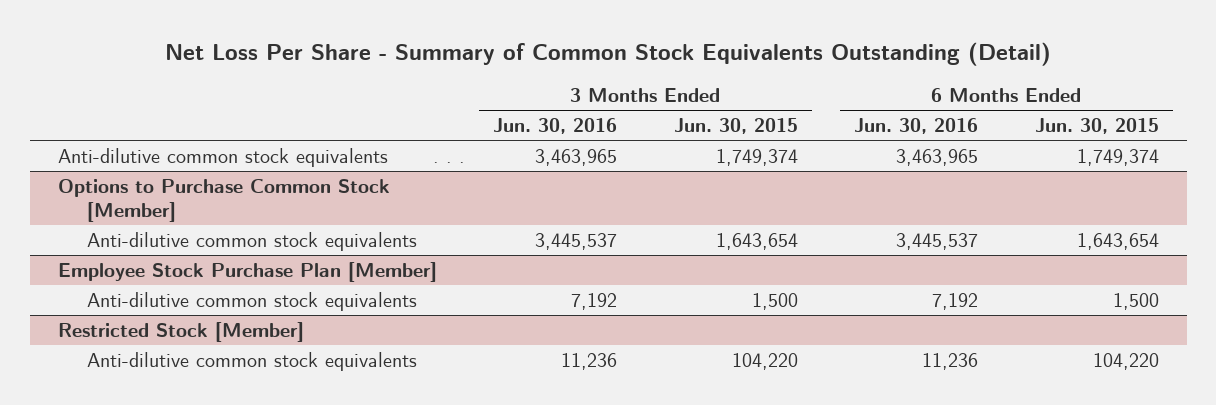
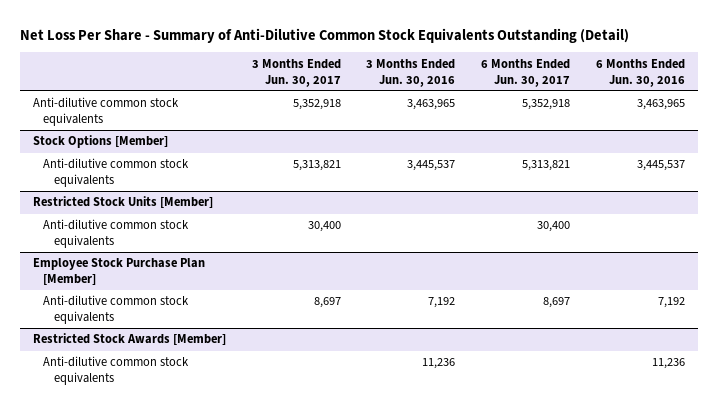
[165,42,1052,67] Net Loss Per Share - Summary of Common Stock Equivalents Outstanding (Detail) -> [19,27,629,43] Net Loss Per Share - Summary of Anti-Dilutive Common Stock Equivalents Outstanding (Detail)
[673,118,798,135] Jun. 30, 2015 -> none
[1034,118,1159,135] Jun. 30, 2015 -> none
none -> [251,58,341,87] 3 Months Ended Jun. 30, 2017
none -> [481,58,571,87] 6 Months Ended Jun. 30, 2017
[57,178,390,223] Options to Purchase Common Stock [Member] -> [32,135,168,149] Stock Options [Member]
none -> [32,196,213,209] Restricted Stock Units [Member]
none -> [43,219,190,249] Anti-dilutive common stock equivalents
[57,321,304,342] Restricted Stock [Member] -> [32,333,226,346] Restricted Stock Awards [Member]

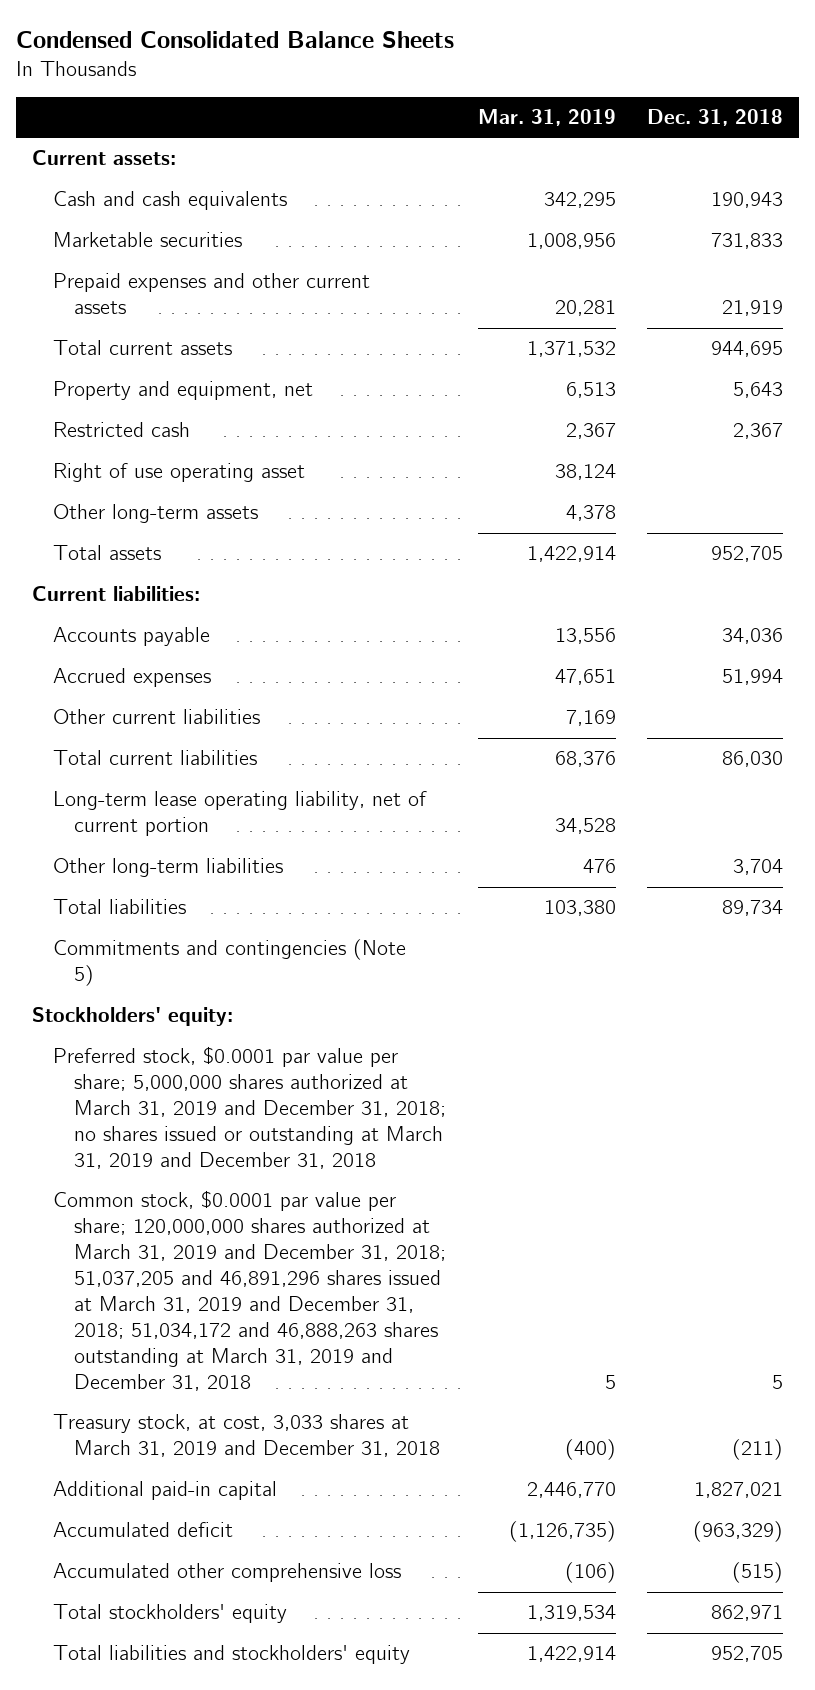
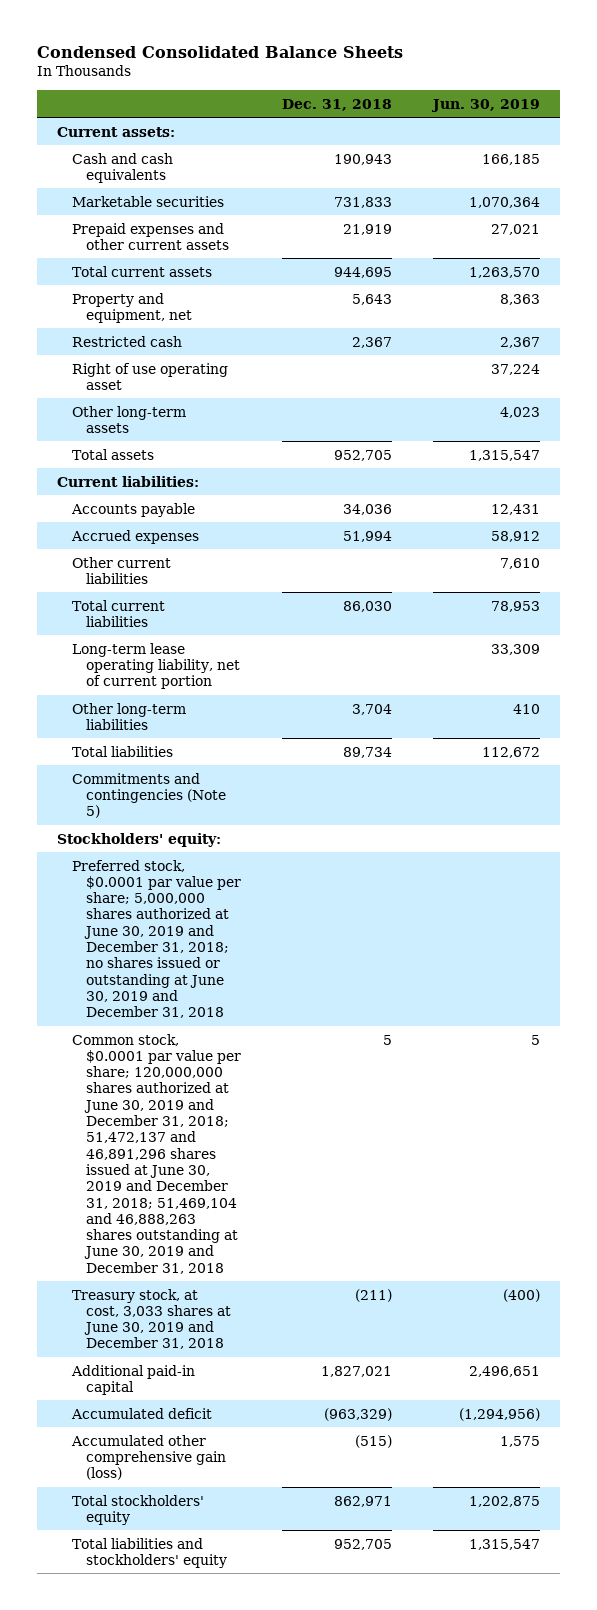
[477,109,616,127] Mar. 31, 2019 -> none
none -> [430,98,540,112] Jun. 30, 2019
[53,1046,447,1170] Preferred stock, $0.0001 par value per share; 5,000,000 shares authorized at March 31, 2019 and December 31, 2018; no shares issued or outstanding at March 31, 2019 and December 31, 2018 -> [71,859,241,1019] Preferred stock, $0.0001 par value per share; 5,000,000 shares authorized at June 30, 2019 and December 31, 2018; no shares issued or outstanding at June 30, 2019 and December 31, 2018
[53,1190,447,1391] Common stock, $0.0001 par value per share; 120,000,000 shares authorized at March 31, 2019 and December 31, 2018; 51,037,205 and 46,891,296 shares issued at March 31, 2019 and December 31, 2018; 51,034,172 and 46,888,263 shares outstanding at March 31, 2019 and December 31, 2018 -> [71,1033,241,1274] Common stock, $0.0001 par value per share; 120,000,000 shares authorized at June 30, 2019 and December 31, 2018; 51,472,137 and 46,891,296 shares issued at June 30, 2019 and December 31, 2018; 51,469,104 and 46,888,263 shares outstanding at June 30, 2019 and December 31, 2018
[53,1414,441,1458] Treasury stock, at cost, 3,033 shares at March 31, 2019 and December 31, 2018 -> [71,1288,231,1350] Treasury stock, at cost, 3,033 shares at June 30, 2019 and December 31, 2018
[53,1563,402,1583] Accumulated other comprehensive loss -> [70,1434,226,1481] Accumulated other comprehensive gain (loss)

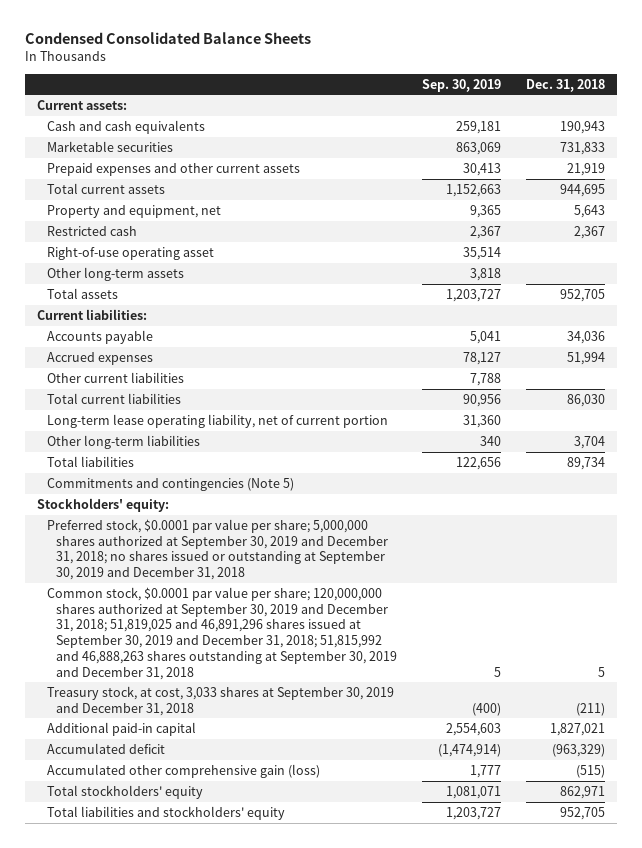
[430,98,540,112] Jun. 30, 2019 -> none
none -> [421,78,501,92] Sep. 30, 2019
[71,362,228,390] Right of use operating asset -> [46,246,214,260] Right-of-use operating asset
[71,859,241,1019] Preferred stock, $0.0001 par value per share; 5,000,000 shares authorized at June 30, 2019 and December 31, 2018; no shares issued or outstanding at June 30, 2019 and December 31, 2018 -> [46,518,388,581] Preferred stock, $0.0001 par value per share; 5,000,000 shares authorized at September 30, 2019 and December 31, 2018; no shares issued or outstanding at September 30, 2019 and December 31, 2018
[71,1033,241,1274] Common stock, $0.0001 par value per share; 120,000,000 shares authorized at June 30, 2019 and December 31, 2018; 51,472,137 and 46,891,296 shares issued at June 30, 2019 and December 31, 2018; 51,469,104 and 46,888,263 shares outstanding at June 30, 2019 and December 31, 2018 -> [46,586,397,680] Common stock, $0.0001 par value per share; 120,000,000 shares authorized at September 30, 2019 and December 31, 2018; 51,819,025 and 46,891,296 shares issued at September 30, 2019 and December 31, 2018; 51,815,992 and 46,888,263 shares outstanding at September 30, 2019 and December 31, 2018
[71,1288,231,1350] Treasury stock, at cost, 3,033 shares at June 30, 2019 and December 31, 2018 -> [46,685,394,716] Treasury stock, at cost, 3,033 shares at September 30, 2019 and December 31, 2018

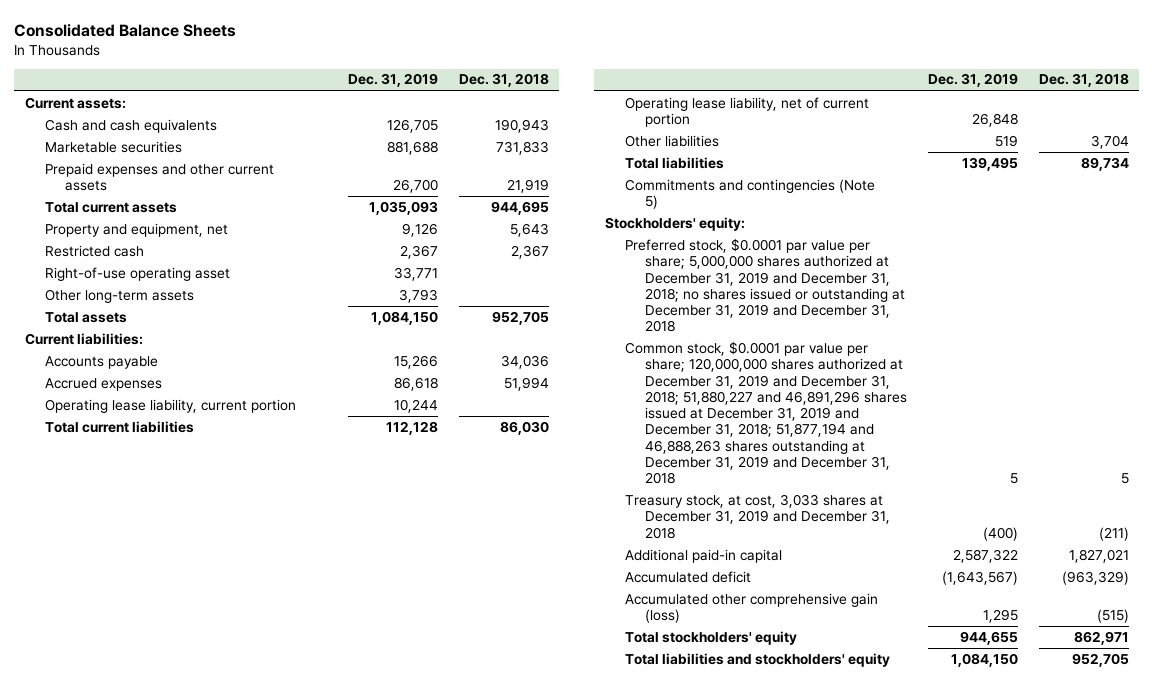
[24,32,311,45] Condensed Consolidated Balance Sheets -> [14,23,237,37] Consolidated Balance Sheets
[421,78,501,92] Sep. 30, 2019 -> none
none -> [347,73,438,88] Dec. 31, 2019
[46,371,184,383] Other current liabilities -> none
none -> [44,398,296,413] Operating lease liability, current portion
[46,413,388,428] Long-term lease operating liability, net of current portion -> [624,96,869,128] Operating lease liability, net of current portion
[46,434,200,449] Other long-term liabilities -> [624,134,719,147] Other liabilities
[46,518,388,581] Preferred stock, $0.0001 par value per share; 5,000,000 shares authorized at September 30, 2019 and December 31, 2018; no shares issued or outstanding at September 30, 2019 and December 31, 2018 -> [624,237,905,333] Preferred stock, $0.0001 par value per share; 5,000,000 shares authorized at December 31, 2019 and December 31, 2018; no shares issued or outstanding at December 31, 2019 and December 31, 2018
[46,586,397,680] Common stock, $0.0001 par value per share; 120,000,000 shares authorized at September 30, 2019 and December 31, 2018; 51,819,025 and 46,891,296 shares issued at September 30, 2019 and December 31, 2018; 51,815,992 and 46,888,263 shares outstanding at September 30, 2019 and December 31, 2018 -> [624,340,907,485] Common stock, $0.0001 par value per share; 120,000,000 shares authorized at December 31, 2019 and December 31, 2018; 51,880,227 and 46,891,296 shares issued at December 31, 2019 and December 31, 2018; 51,877,194 and 46,888,263 shares outstanding at December 31, 2019 and December 31, 2018
[46,685,394,716] Treasury stock, at cost, 3,033 shares at September 30, 2019 and December 31, 2018 -> [624,493,890,539] Treasury stock, at cost, 3,033 shares at December 31, 2019 and December 31, 2018

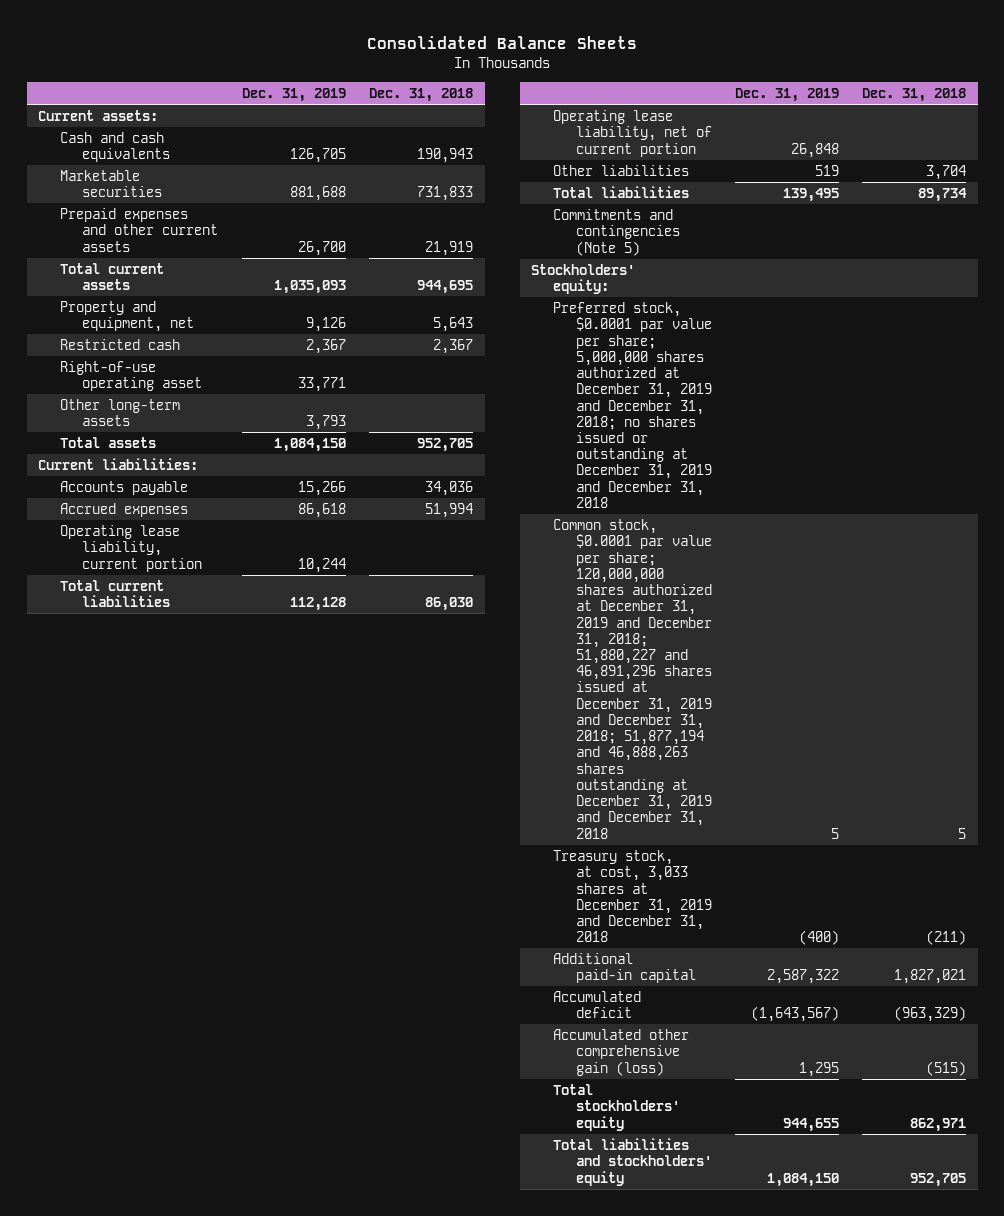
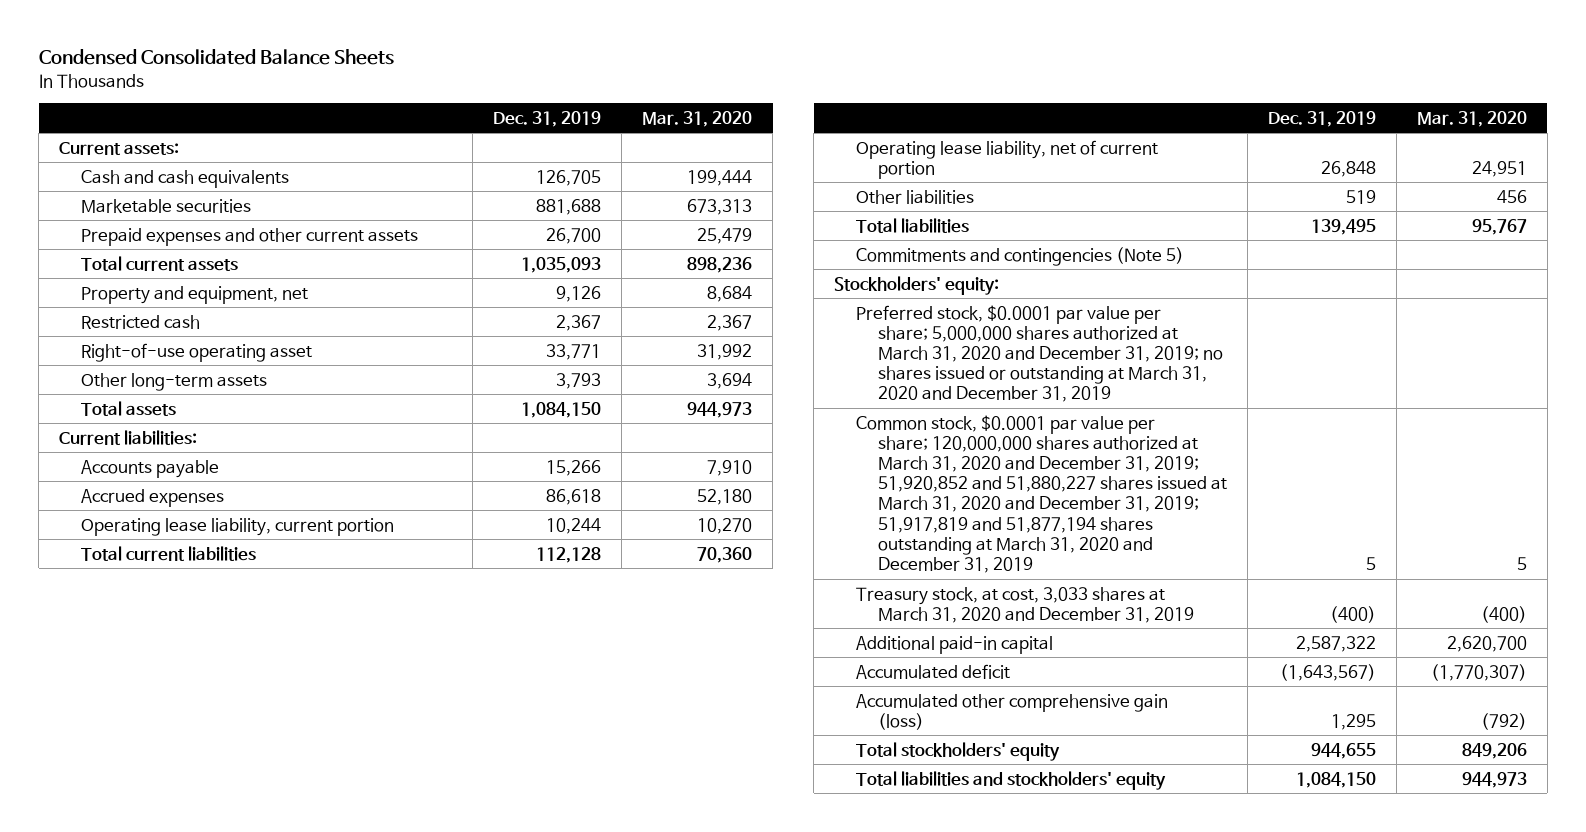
[367,35,638,49] Consolidated Balance Sheets -> [38,49,394,66] Condensed Consolidated Balance Sheets
[368,87,473,102] Dec. 31, 2018 -> none
none -> [642,110,753,127] Mar. 31, 2020
[553,302,712,508] Preferred stock, $0.0001 par value per share; 5,000,000 shares authorized at December 31, 2019 and December 31, 2018; no shares issued or outstanding at December 31, 2019 and December 31, 2018 -> [855,304,1223,403] Preferred stock, $0.0001 par value per share; 5,000,000 shares authorized at March 31, 2020 and December 31, 2019; no shares issued or outstanding at March 31, 2020 and December 31, 2019
[553,519,712,839] Common stock, $0.0001 par value per share; 120,000,000 shares authorized at December 31, 2019 and December 31, 2018; 51,880,227 and 46,891,296 shares issued at December 31, 2019 and December 31, 2018; 51,877,194 and 46,888,263 shares outstanding at December 31, 2019 and December 31, 2018 -> [855,414,1227,573] Common stock, $0.0001 par value per share; 120,000,000 shares authorized at March 31, 2020 and December 31, 2019; 51,920,852 and 51,880,227 shares issued at March 31, 2020 and December 31, 2019; 51,917,819 and 51,877,194 shares outstanding at March 31, 2020 and December 31, 2019
[553,850,712,943] Treasury stock, at cost, 3,033 shares at December 31, 2019 and December 31, 2018 -> [855,586,1194,623] Treasury stock, at cost, 3,033 shares at March 31, 2020 and December 31, 2019

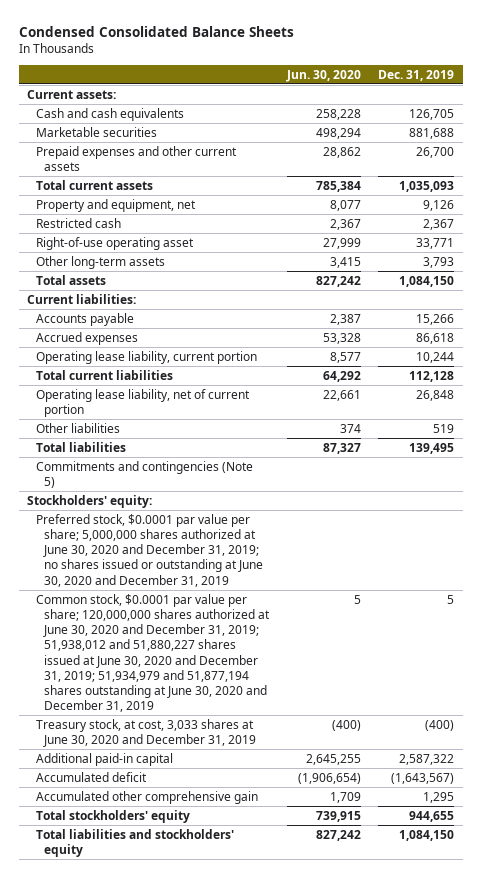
[642,110,753,127] Mar. 31, 2020 -> none
none -> [285,69,361,82] Jun. 30, 2020
[855,304,1223,403] Preferred stock, $0.0001 par value per share; 5,000,000 shares authorized at March 31, 2020 and December 31, 2019; no shares issued or outstanding at March 31, 2020 and December 31, 2019 -> [35,513,264,587] Preferred stock, $0.0001 par value per share; 5,000,000 shares authorized at June 30, 2020 and December 31, 2019; no shares issued or outstanding at June 30, 2020 and December 31, 2019
[855,414,1227,573] Common stock, $0.0001 par value per share; 120,000,000 shares authorized at March 31, 2020 and December 31, 2019; 51,920,852 and 51,880,227 shares issued at March 31, 2020 and December 31, 2019; 51,917,819 and 51,877,194 shares outstanding at March 31, 2020 and December 31, 2019 -> [35,593,271,713] Common stock, $0.0001 par value per share; 120,000,000 shares authorized at June 30, 2020 and December 31, 2019; 51,938,012 and 51,880,227 shares issued at June 30, 2020 and December 31, 2019; 51,934,979 and 51,877,194 shares outstanding at June 30, 2020 and December 31, 2019
[855,586,1194,623] Treasury stock, at cost, 3,033 shares at March 31, 2020 and December 31, 2019 -> [35,718,257,747] Treasury stock, at cost, 3,033 shares at June 30, 2020 and December 31, 2019
[855,693,1168,730] Accumulated other comprehensive gain (loss) -> [35,790,258,804] Accumulated other comprehensive gain

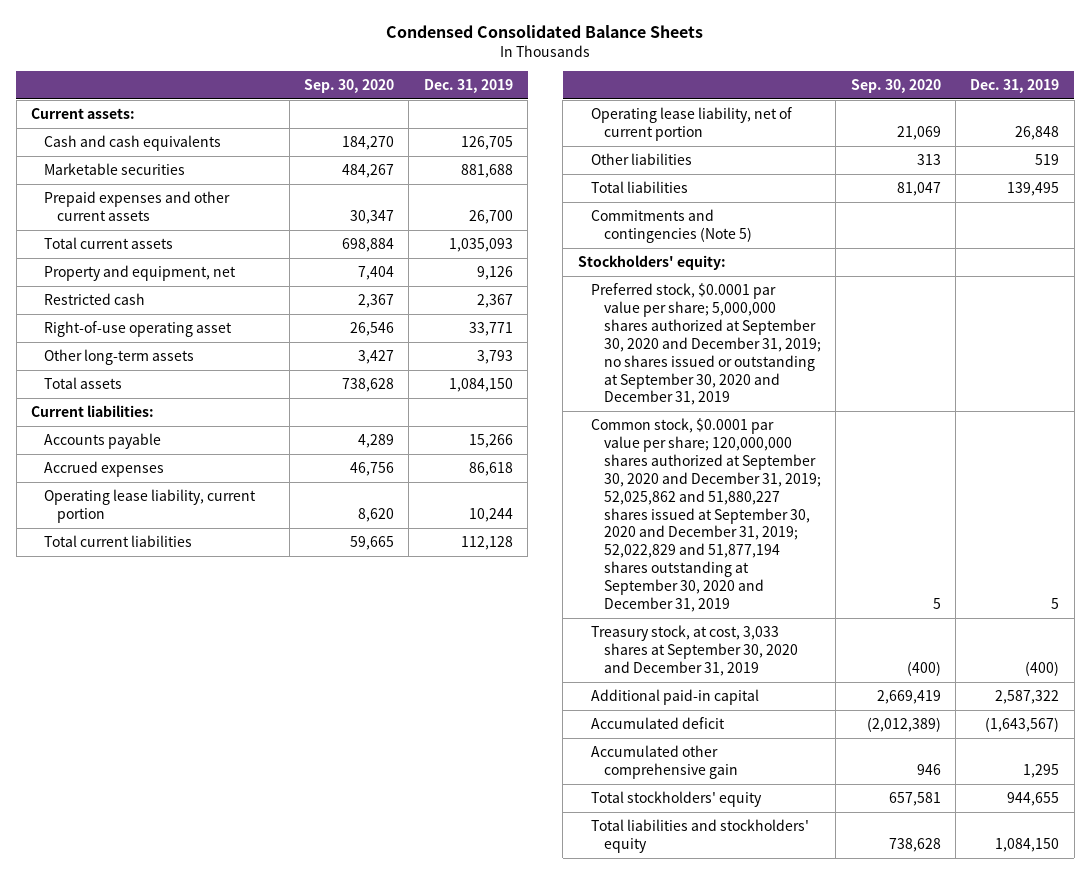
[285,69,361,82] Jun. 30, 2020 -> none
none -> [304,79,395,94] Sep. 30, 2020
[35,513,264,587] Preferred stock, $0.0001 par value per share; 5,000,000 shares authorized at June 30, 2020 and December 31, 2019; no shares issued or outstanding at June 30, 2020 and December 31, 2019 -> [590,282,821,406] Preferred stock, $0.0001 par value per share; 5,000,000 shares authorized at September 30, 2020 and December 31, 2019; no shares issued or outstanding at September 30, 2020 and December 31, 2019
[35,593,271,713] Common stock, $0.0001 par value per share; 120,000,000 shares authorized at June 30, 2020 and December 31, 2019; 51,938,012 and 51,880,227 shares issued at June 30, 2020 and December 31, 2019; 51,934,979 and 51,877,194 shares outstanding at June 30, 2020 and December 31, 2019 -> [590,417,821,613] Common stock, $0.0001 par value per share; 120,000,000 shares authorized at September 30, 2020 and December 31, 2019; 52,025,862 and 51,880,227 shares issued at September 30, 2020 and December 31, 2019; 52,022,829 and 51,877,194 shares outstanding at September 30, 2020 and December 31, 2019
[35,718,257,747] Treasury stock, at cost, 3,033 shares at June 30, 2020 and December 31, 2019 -> [590,624,798,676] Treasury stock, at cost, 3,033 shares at September 30, 2020 and December 31, 2019

